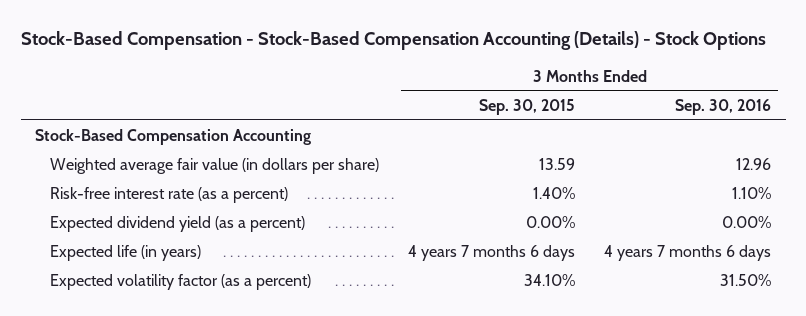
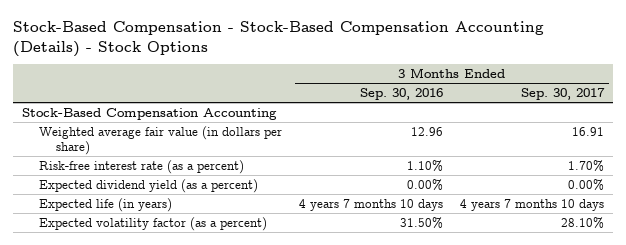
[479,98,576,115] Sep. 30, 2015 -> none
none -> [521,88,606,101] Sep. 30, 2017
[604,245,772,262] 4 years 7 months 6 days -> [298,198,443,211] 4 years 7 months 10 days

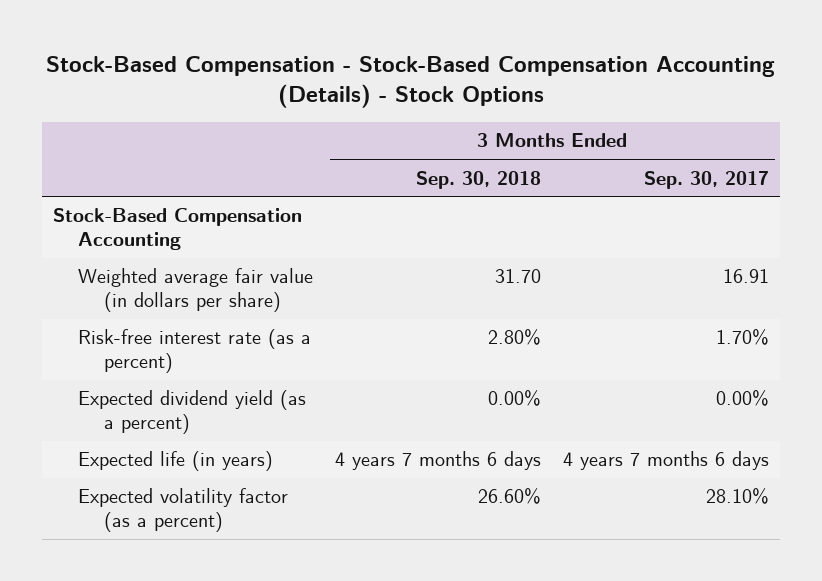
[359,88,443,101] Sep. 30, 2016 -> none
none -> [416,170,542,189] Sep. 30, 2018
[460,198,605,211] 4 years 7 months 10 days -> [563,451,770,471] 4 years 7 months 6 days

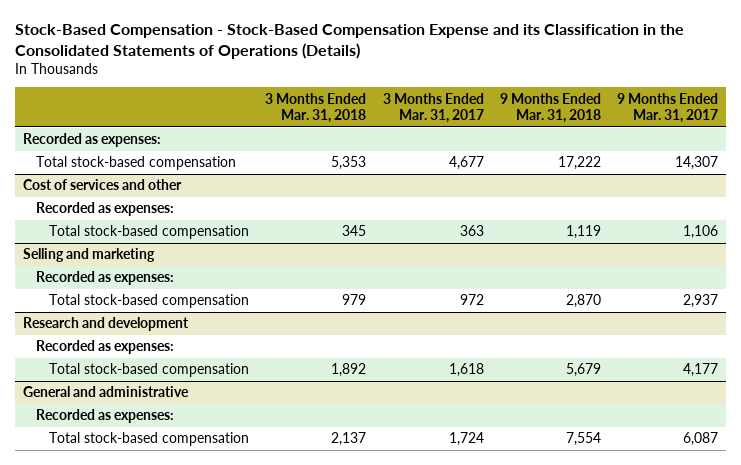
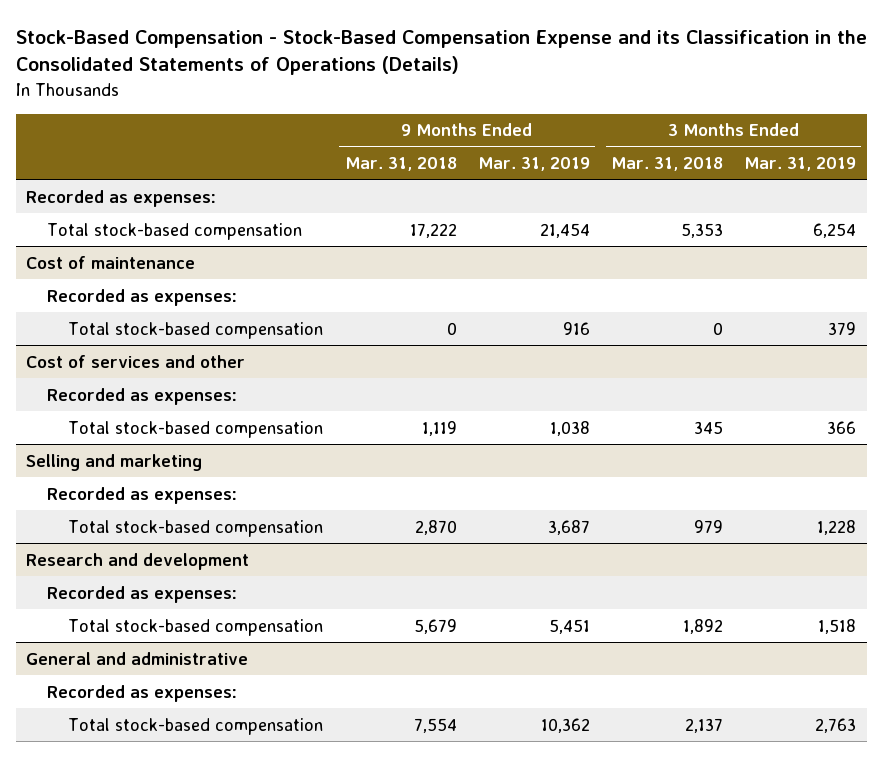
[382,92,484,123] 3 Months Ended Mar. 31, 2017 -> none
[617,92,719,123] 9 Months Ended Mar. 31, 2017 -> none
none -> [477,156,590,171] Mar. 31, 2019
none -> [744,156,857,171] Mar. 31, 2019
none -> [26,255,196,269] Cost of maintenance
none -> [47,288,238,306] Recorded as expenses:
none -> [68,321,324,339] Total stock-based compensation

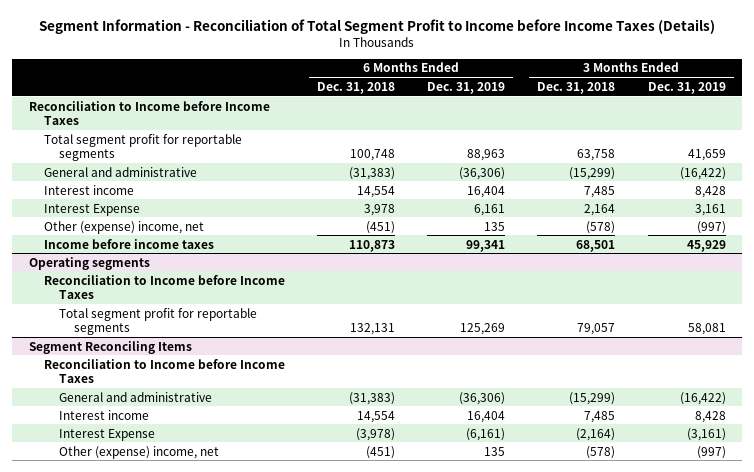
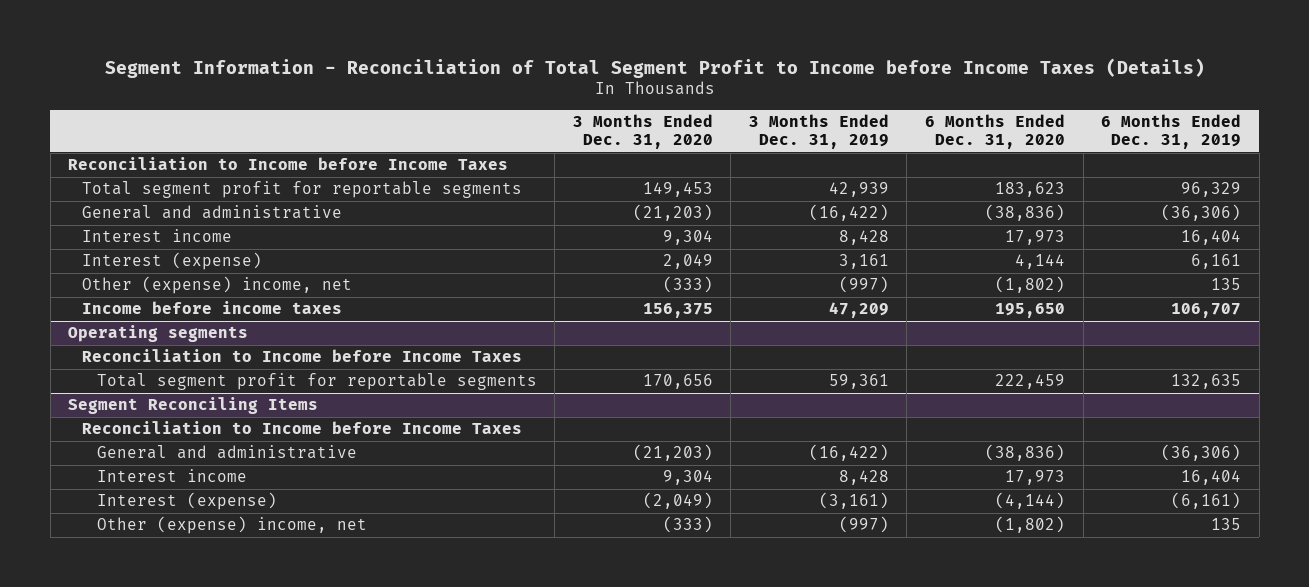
[316,81,395,94] Dec. 31, 2018 -> none
[537,81,616,94] Dec. 31, 2018 -> none
none -> [572,113,713,150] 3 Months Ended Dec. 31, 2020
none -> [924,113,1065,150] 6 Months Ended Dec. 31, 2020
[467,148,506,161] 88,963 -> [1181,182,1242,198] 96,329
[687,148,726,161] 41,659 -> [828,182,889,198] 42,939
[43,203,140,216] Interest Expense -> [82,252,263,271] Interest (expense)
[466,239,506,252] 99,341 -> [1171,303,1242,319] 106,707
[686,239,726,252] 45,929 -> [828,302,889,319] 47,209
[460,322,506,335] 125,269 -> [1171,374,1242,390] 132,635
[687,322,726,335] 58,081 -> [828,374,889,390] 59,361
[58,428,155,441] Interest Expense -> [96,492,277,511] Interest (expense)

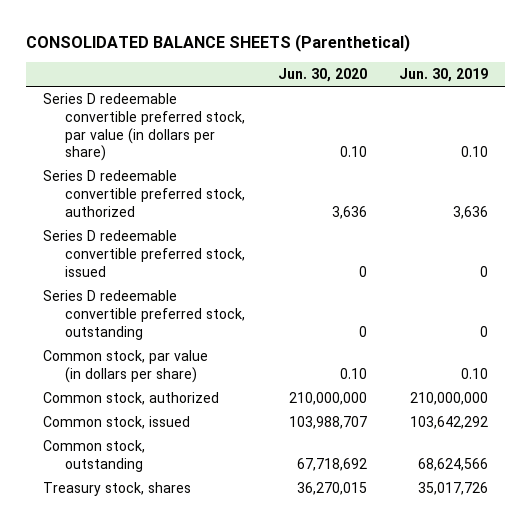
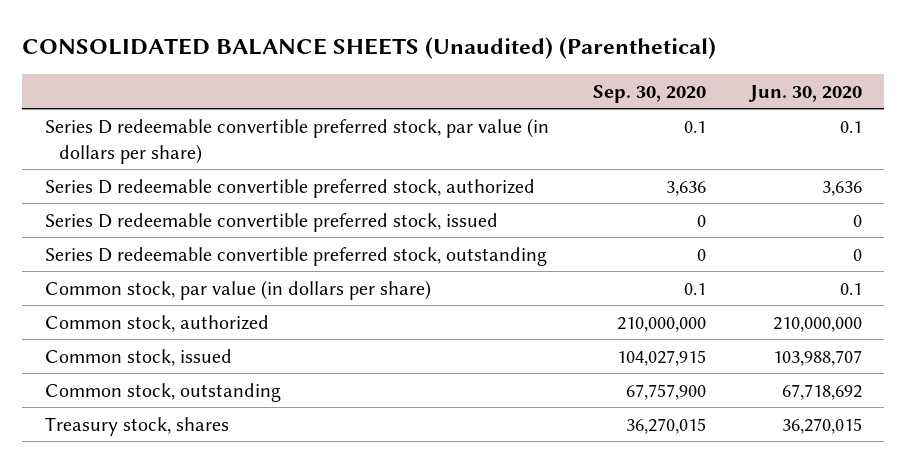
[26,34,411,53] CONSOLIDATED BALANCE SHEETS (Parenthetical) -> [22,36,717,59] CONSOLIDATED BALANCE SHEETS (Unaudited) (Parenthetical)
[399,68,489,83] Jun. 30, 2019 -> none
none -> [592,84,706,103] Sep. 30, 2020
[339,146,367,158] 0.10 -> [839,120,862,133] 0.1
[339,367,367,379] 0.10 -> [839,282,862,295] 0.1

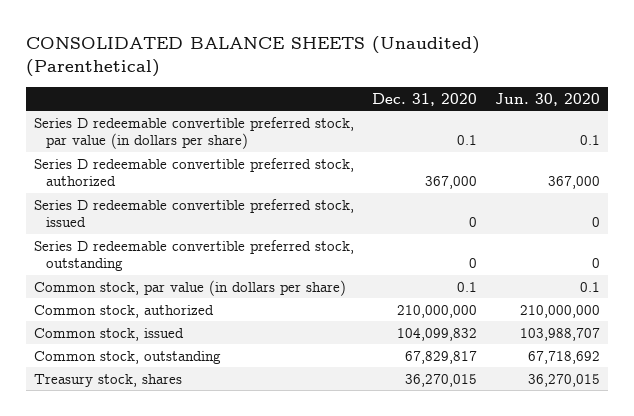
[592,84,706,103] Sep. 30, 2020 -> none
none -> [372,92,478,106] Dec. 31, 2020
[821,180,862,196] 3,636 -> [547,176,600,190] 367,000

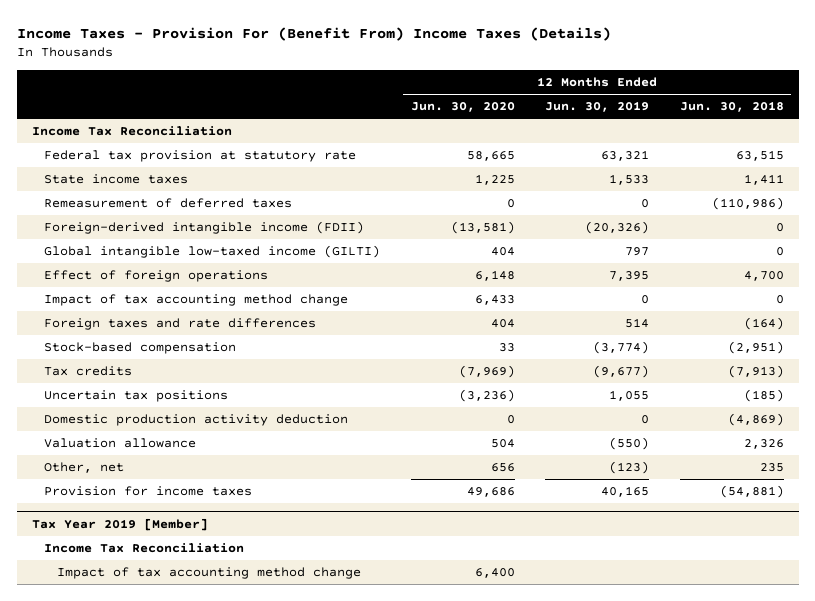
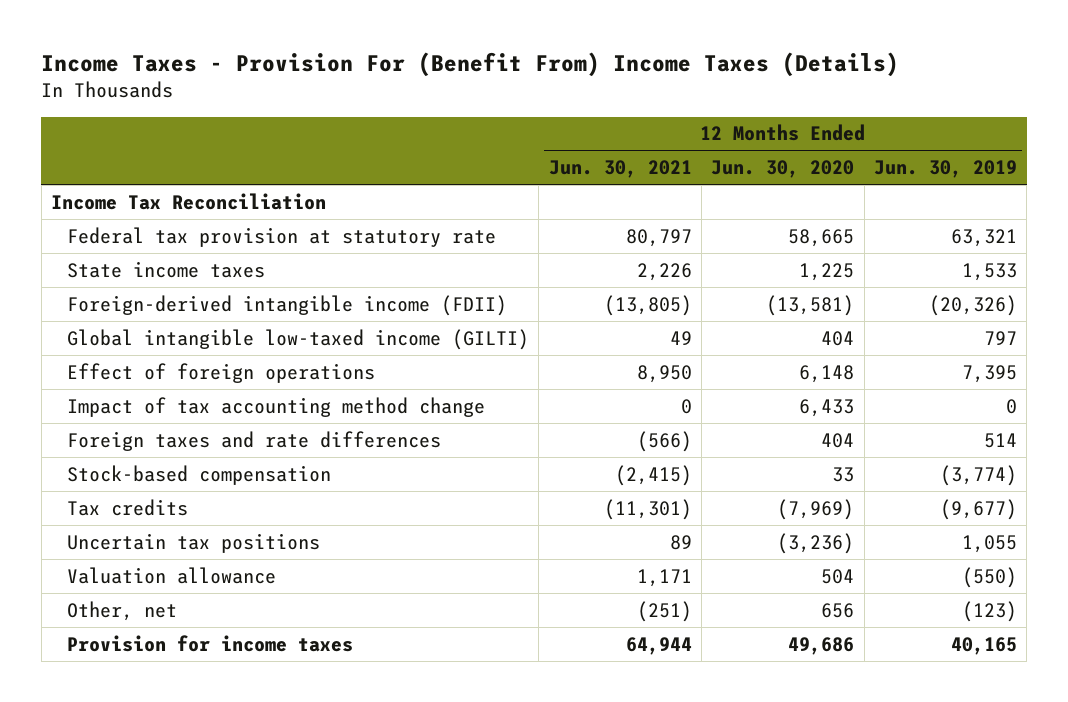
[679,101,784,113] Jun. 30, 2018 -> none
none -> [548,160,692,179] Jun. 30, 2021
[44,198,293,209] Remeasurement of deferred taxes -> none
[44,414,349,427] Domestic production activity deduction -> none
[31,517,208,531] Tax Year 2019 [Member] -> none
[44,543,245,554] Income Tax Reconciliation -> none
[57,567,362,580] Impact of tax accounting method change -> none

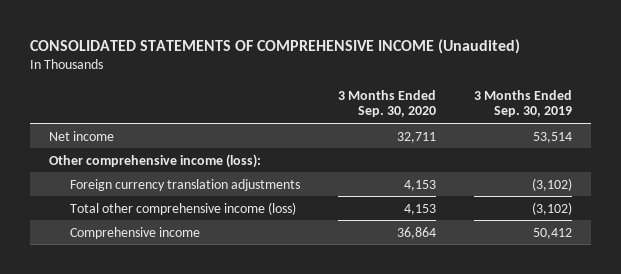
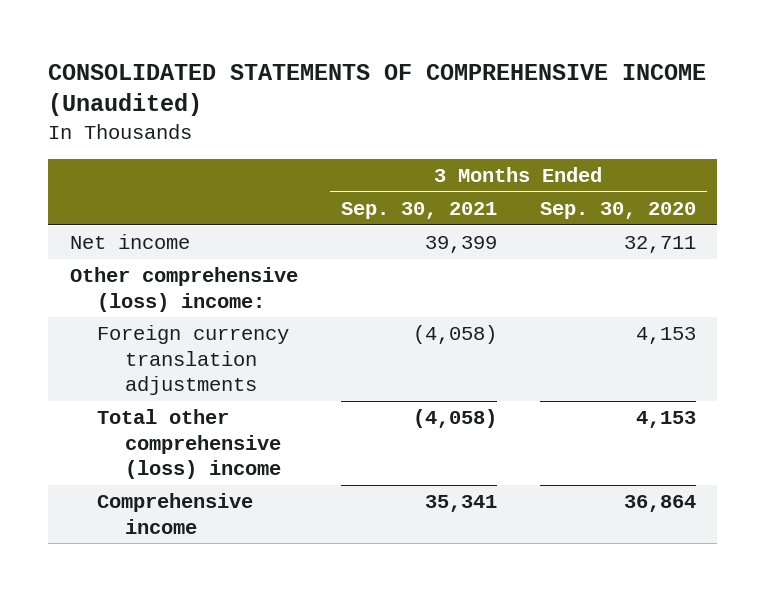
[473,89,572,118] 3 Months Ended Sep. 30, 2019 -> none
none -> [340,201,497,219] Sep. 30, 2021
[49,153,262,168] Other comprehensive income (loss): -> [69,267,298,312] Other comprehensive (loss) income:
[69,201,296,215] Total other comprehensive income (loss) -> [97,409,282,480] Total other comprehensive (loss) income

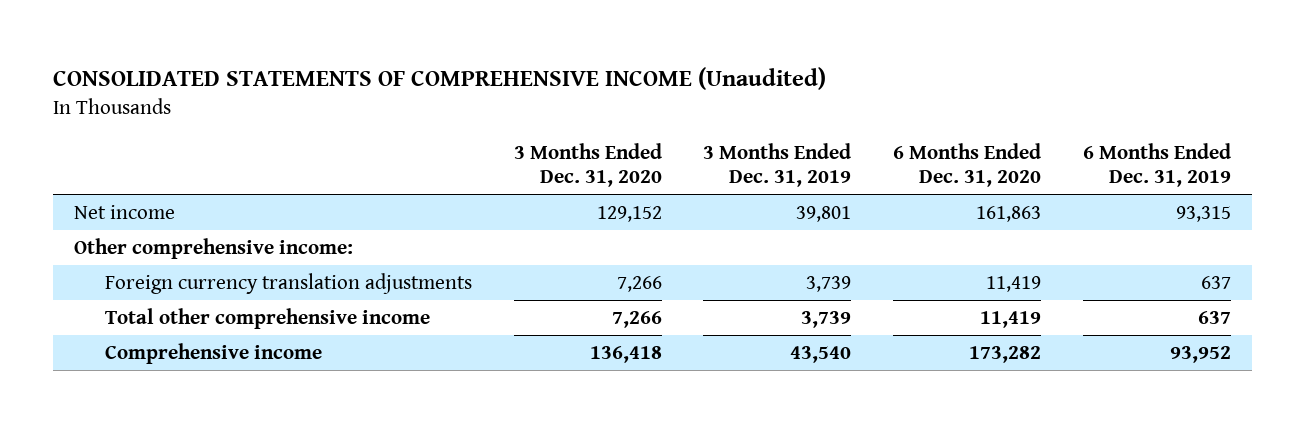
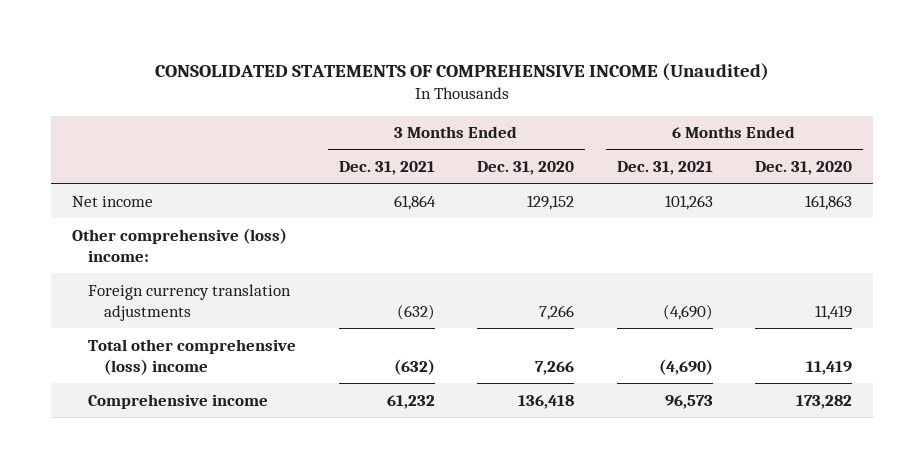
[703,143,852,188] 3 Months Ended Dec. 31, 2019 -> none
[1083,143,1232,188] 6 Months Ended Dec. 31, 2019 -> none
none -> [338,161,435,176] Dec. 31, 2021
none -> [616,161,713,176] Dec. 31, 2021
[73,238,353,260] Other comprehensive income: -> [71,227,287,262] Other comprehensive (loss) income:
[104,308,430,330] Total other comprehensive income -> [88,338,297,375] Total other comprehensive (loss) income

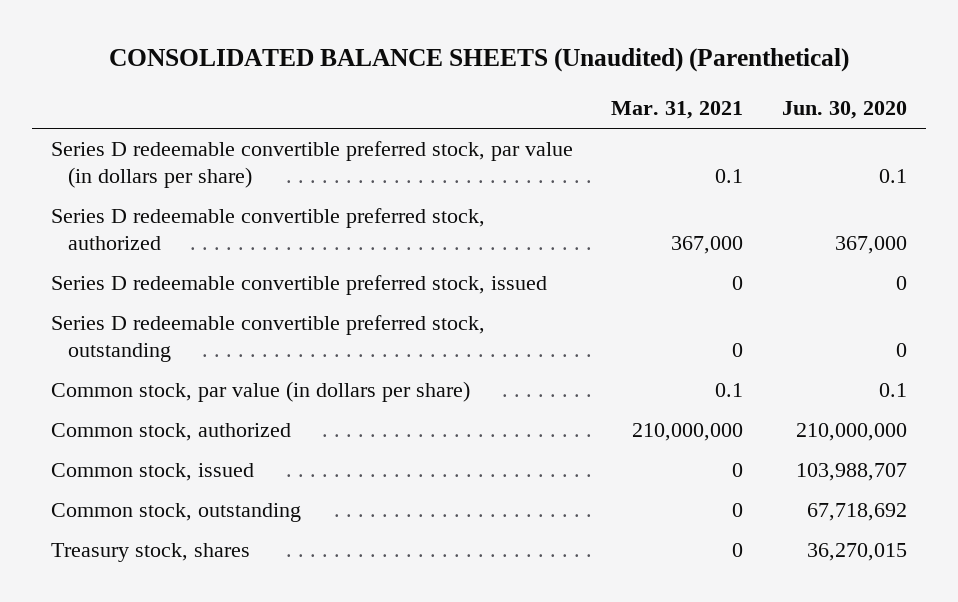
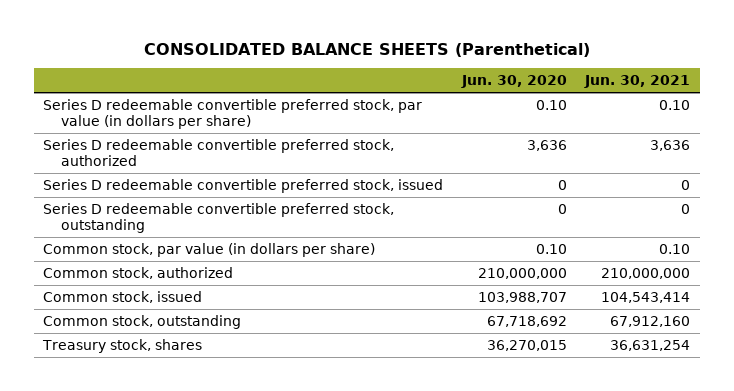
[108,47,849,72] CONSOLIDATED BALANCE SHEETS (Unaudited) (Parenthetical) -> [143,42,590,57] CONSOLIDATED BALANCE SHEETS (Parenthetical)
[611,101,744,120] Mar. 31, 2021 -> none
none -> [584,75,691,89] Jun. 30, 2021
[878,168,907,183] 0.1 -> [535,99,567,110] 0.10
[834,235,907,254] 367,000 -> [526,139,567,151] 3,636
[878,383,907,398] 0.1 -> [535,243,567,254] 0.10

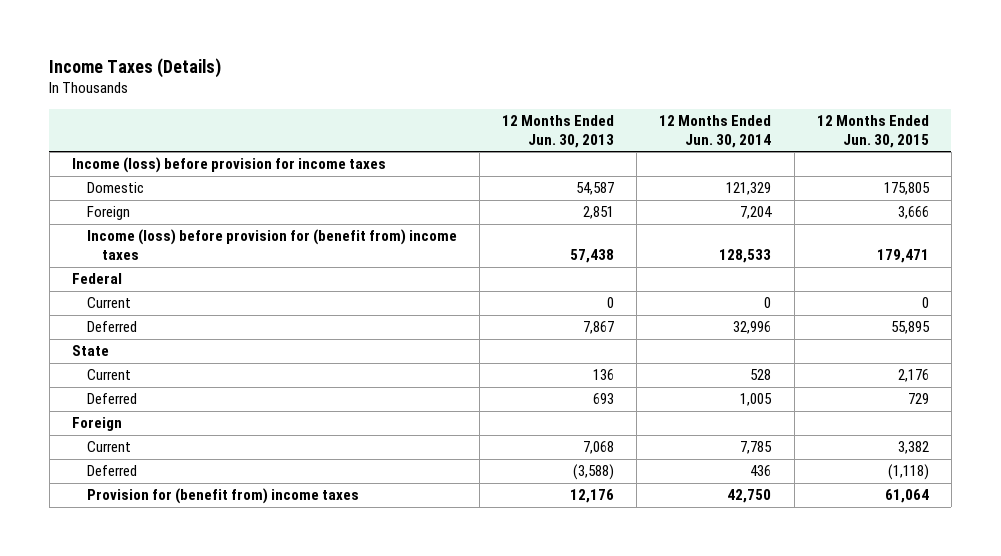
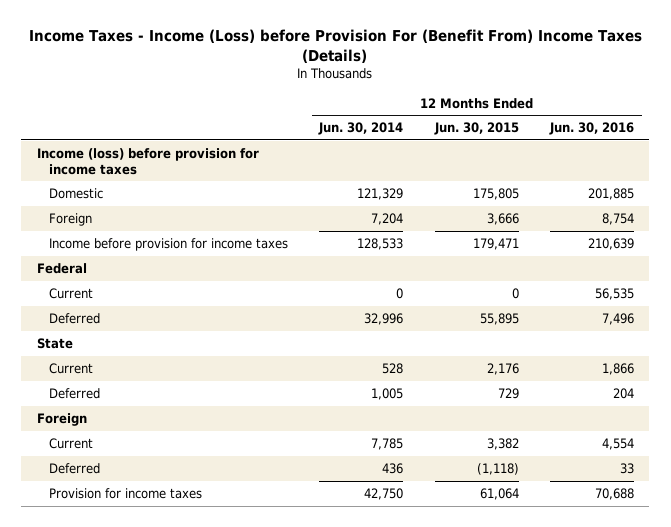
[49,57,222,78] Income Taxes (Details) -> [29,29,643,63] Income Taxes - Income (Loss) before Provision For (Benefit From) Income Taxes (Details)
[502,114,615,148] 12 Months Ended Jun. 30, 2013 -> none
none -> [548,122,634,136] Jun. 30, 2016
[86,229,457,261] Income (loss) before provision for (benefit from) income taxes -> [49,237,289,251] Income before provision for income taxes
[86,488,359,505] Provision for (benefit from) income taxes -> [49,487,203,499] Provision for income taxes

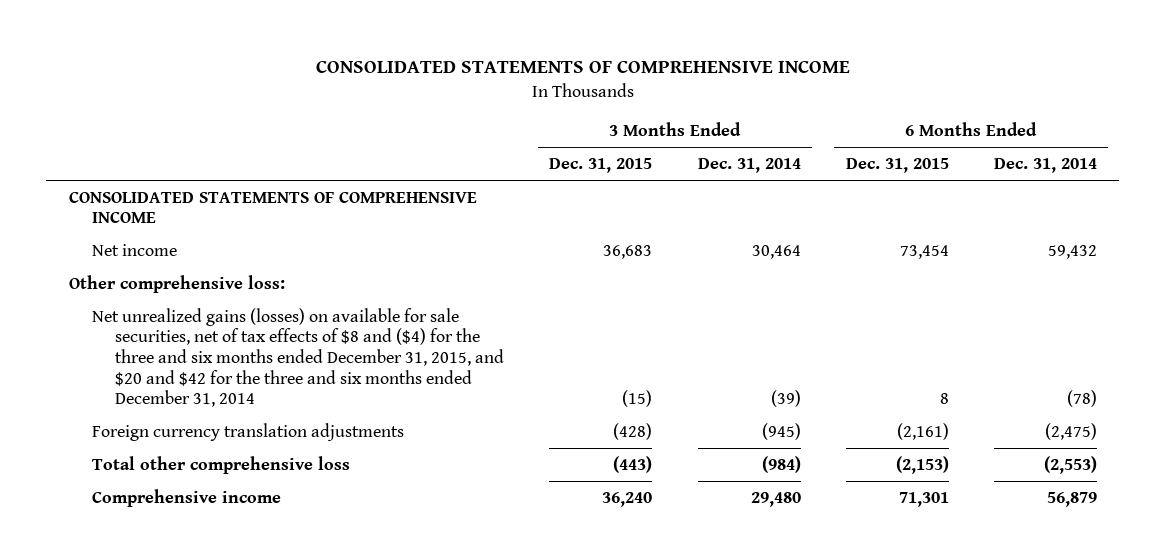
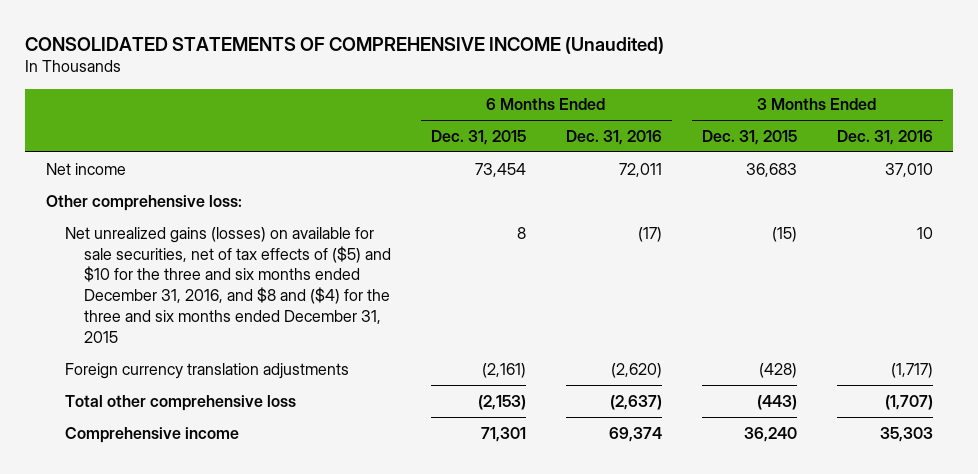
[315,60,850,74] CONSOLIDATED STATEMENTS OF COMPREHENSIVE INCOME -> [25,36,665,54] CONSOLIDATED STATEMENTS OF COMPREHENSIVE INCOME (Unaudited)
[697,158,801,174] Dec. 31, 2014 -> none
[993,158,1097,174] Dec. 31, 2014 -> none
none -> [565,129,662,145] Dec. 31, 2016
none -> [836,129,933,145] Dec. 31, 2016
[68,191,477,224] CONSOLIDATED STATEMENTS OF COMPREHENSIVE INCOME -> none
[92,307,505,408] Net unrealized gains (losses) on available for sale securities, net of tax effects of $8 and ($4) for the three and six months ended December 31, 2015, and $20 and $42 for the three and six months ended December 31, 2014 -> [64,226,391,343] Net unrealized gains (losses) on available for sale securities, net of tax effects of ($5) and $10 for the three and six months ended December 31, 2016, and $8 and ($4) for the three and six months ended December 31, 2015

